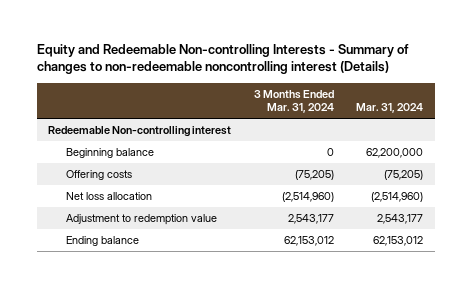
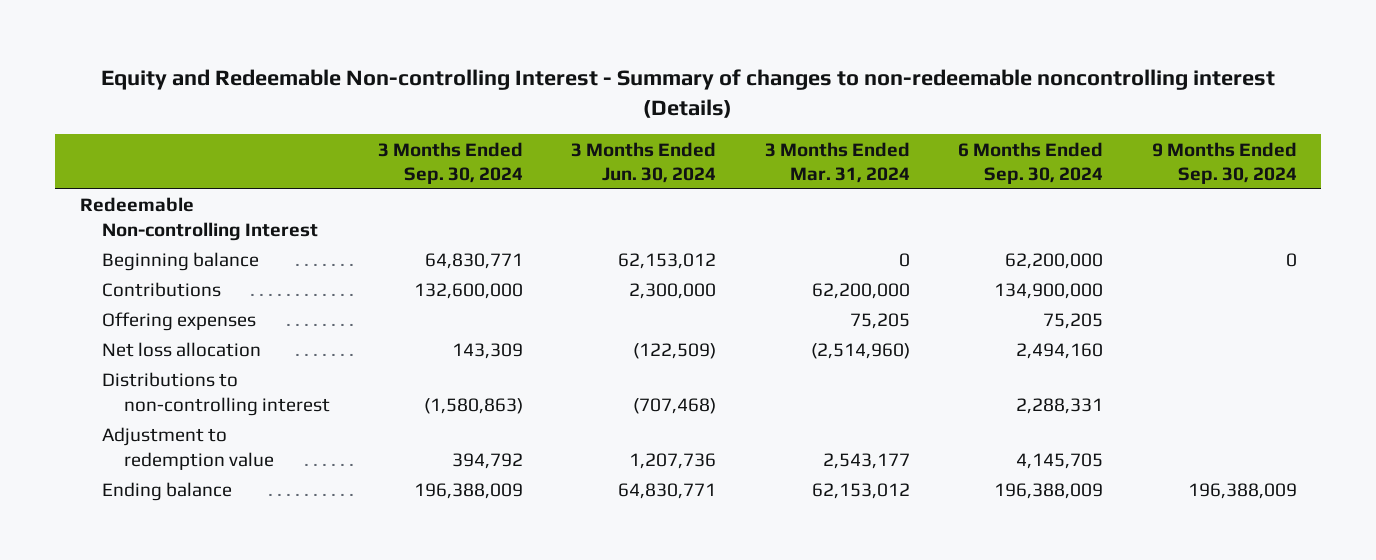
[36,44,409,75] Equity and Redeemable Non-controlling Interests - Summary of changes to non-redeemable noncontrolling interest (Details) -> [101,69,1276,119] Equity and Redeemable Non-controlling Interest - Summary of changes to non-redeemable noncontrolling interest (Details)
[356,103,424,114] Mar. 31, 2024 -> none
none -> [378,141,524,185] 3 Months Ended Sep. 30, 2024
none -> [571,141,717,184] 3 Months Ended Jun. 30, 2024
none -> [958,141,1104,185] 6 Months Ended Sep. 30, 2024
none -> [1151,141,1297,185] 9 Months Ended Sep. 30, 2024
[48,126,232,138] Redeemable Non-controlling interest -> [79,197,318,241] Redeemable Non-controlling Interest
none -> [101,282,221,298] Contributions
[65,170,132,181] Offering costs -> [101,312,256,332] Offering expenses
[294,170,334,181] (75,205) -> [849,313,910,330] 75,205
none -> [101,372,330,416] Distributions to non-controlling interest

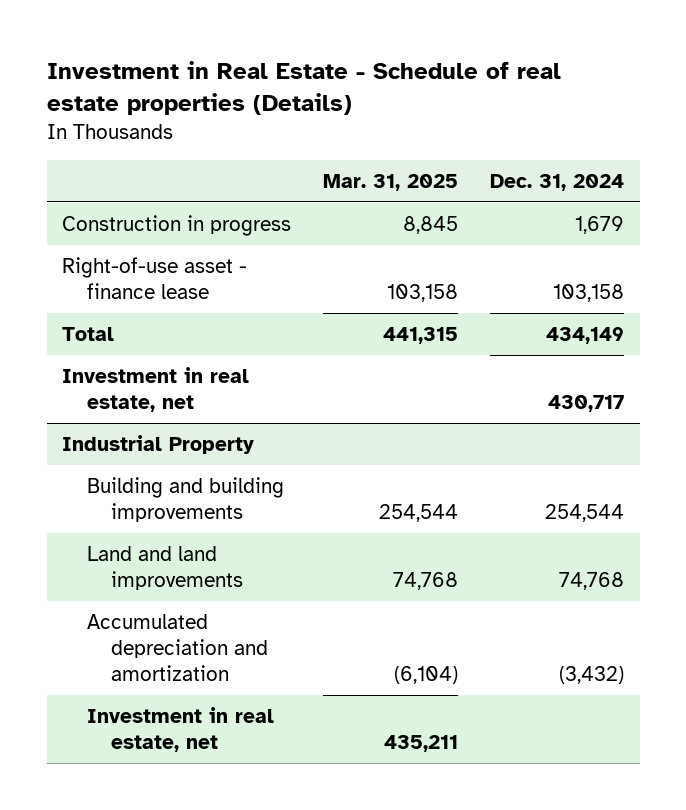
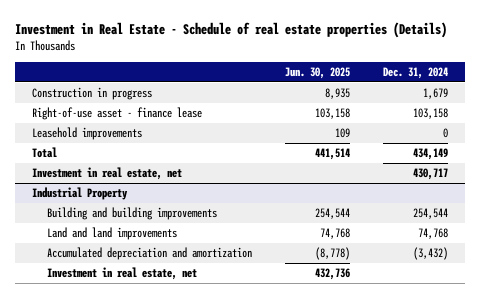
[323,173,459,191] Mar. 31, 2025 -> none
none -> [285,67,351,80] Jun. 30, 2025
none -> [32,126,143,140] Leasehold improvements

